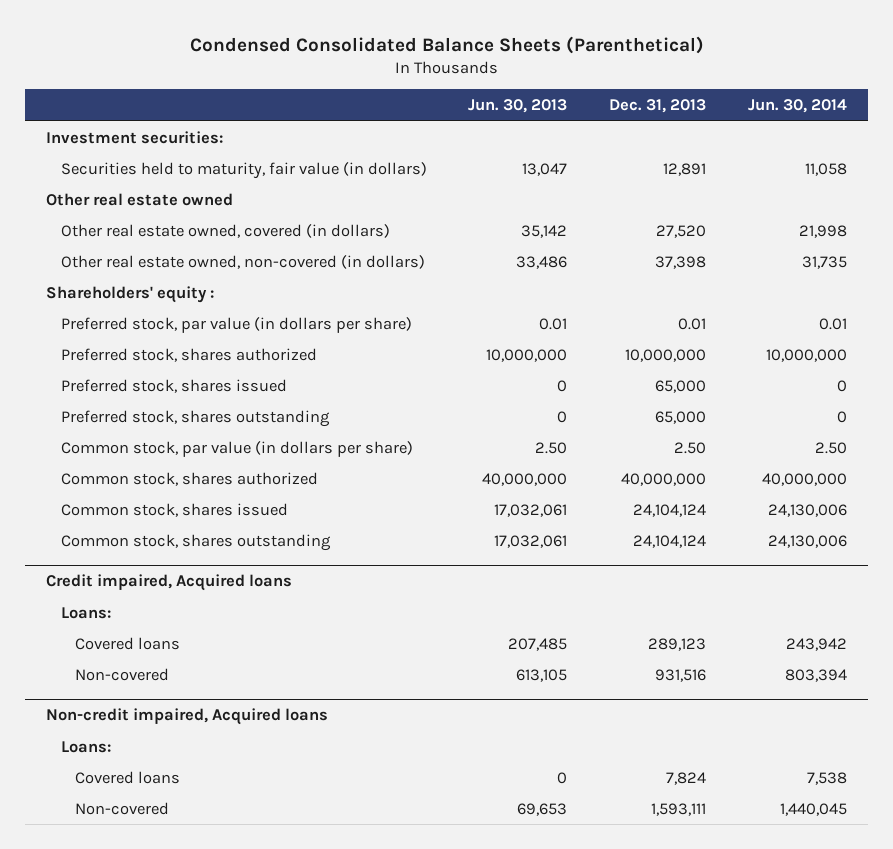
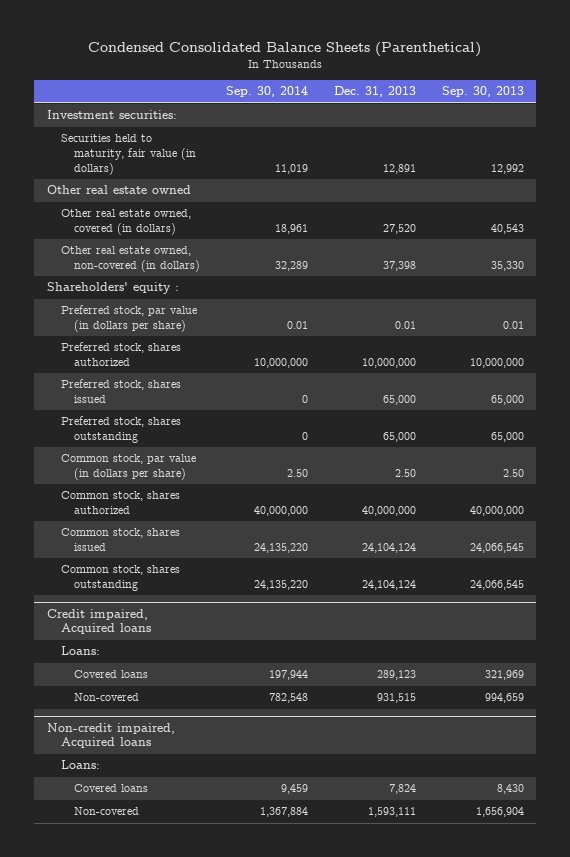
[468,98,568,113] Jun. 30, 2013 -> none
[747,98,847,113] Jun. 30, 2014 -> none
none -> [226,86,309,98] Sep. 30, 2014
none -> [441,86,524,98] Sep. 30, 2013
[655,668,707,682] 931,516 -> [376,693,416,704] 931,515

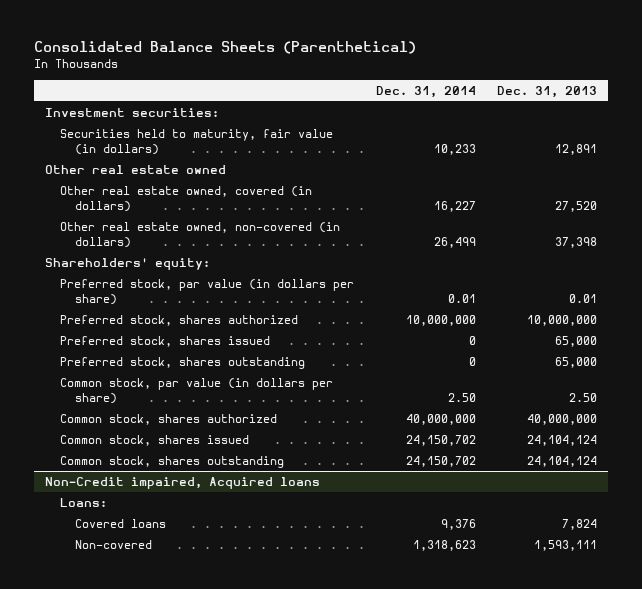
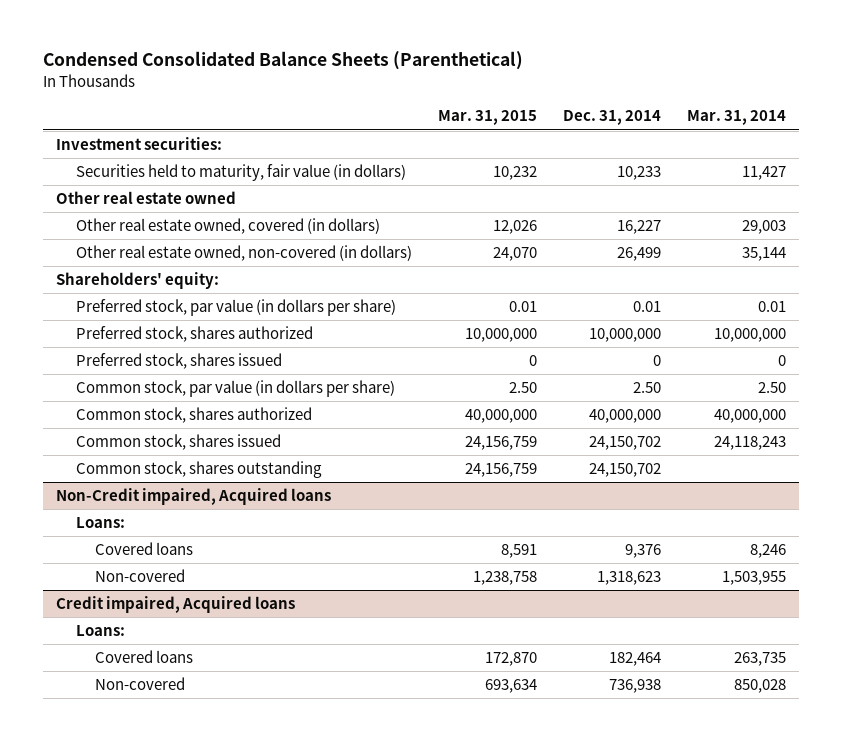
[34,41,417,55] Consolidated Balance Sheets (Parenthetical) -> [42,51,523,71] Condensed Consolidated Balance Sheets (Parenthetical)
[497,85,598,98] Dec. 31, 2013 -> none
none -> [437,110,537,126] Mar. 31, 2015
none -> [687,110,787,126] Mar. 31, 2014
[59,356,305,369] Preferred stock, shares outstanding -> none
none -> [55,596,295,614] Credit impaired, Acquired loans
none -> [75,625,125,637] Loans:
none -> [95,650,194,664] Covered loans
none -> [95,677,186,691] Non-covered

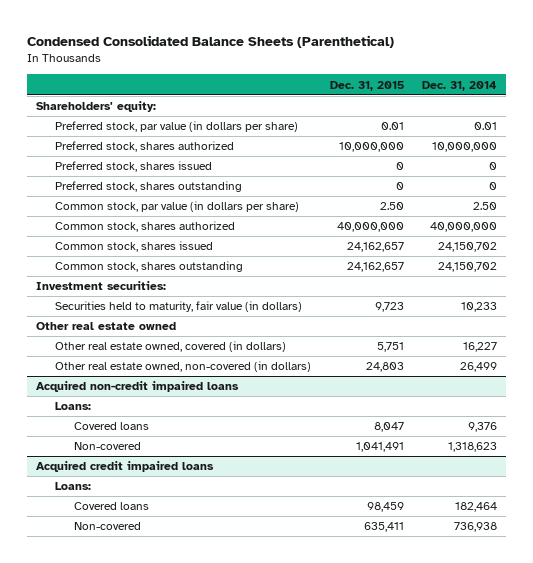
[437,110,537,126] Mar. 31, 2015 -> none
[687,110,787,126] Mar. 31, 2014 -> none
none -> [329,80,404,91] Dec. 31, 2015
none -> [55,181,243,193] Preferred stock, shares outstanding
[55,137,222,151] Investment securities: -> [36,281,167,291] Investment securities:
[75,164,406,182] Securities held to maturity, fair value (in dollars) -> [55,301,303,313] Securities held to maturity, fair value (in dollars)
[55,191,236,205] Other real estate owned -> [36,322,177,331] Other real estate owned
[75,218,380,235] Other real estate owned, covered (in dollars) -> [55,341,287,353] Other real estate owned, covered (in dollars)
[75,245,412,262] Other real estate owned, non-covered (in dollars) -> [55,361,312,373] Other real estate owned, non-covered (in dollars)
[55,488,331,506] Non-Credit impaired, Acquired loans -> [36,381,240,393] Acquired non-credit impaired loans
[55,596,295,614] Credit impaired, Acquired loans -> [36,461,215,473] Acquired credit impaired loans

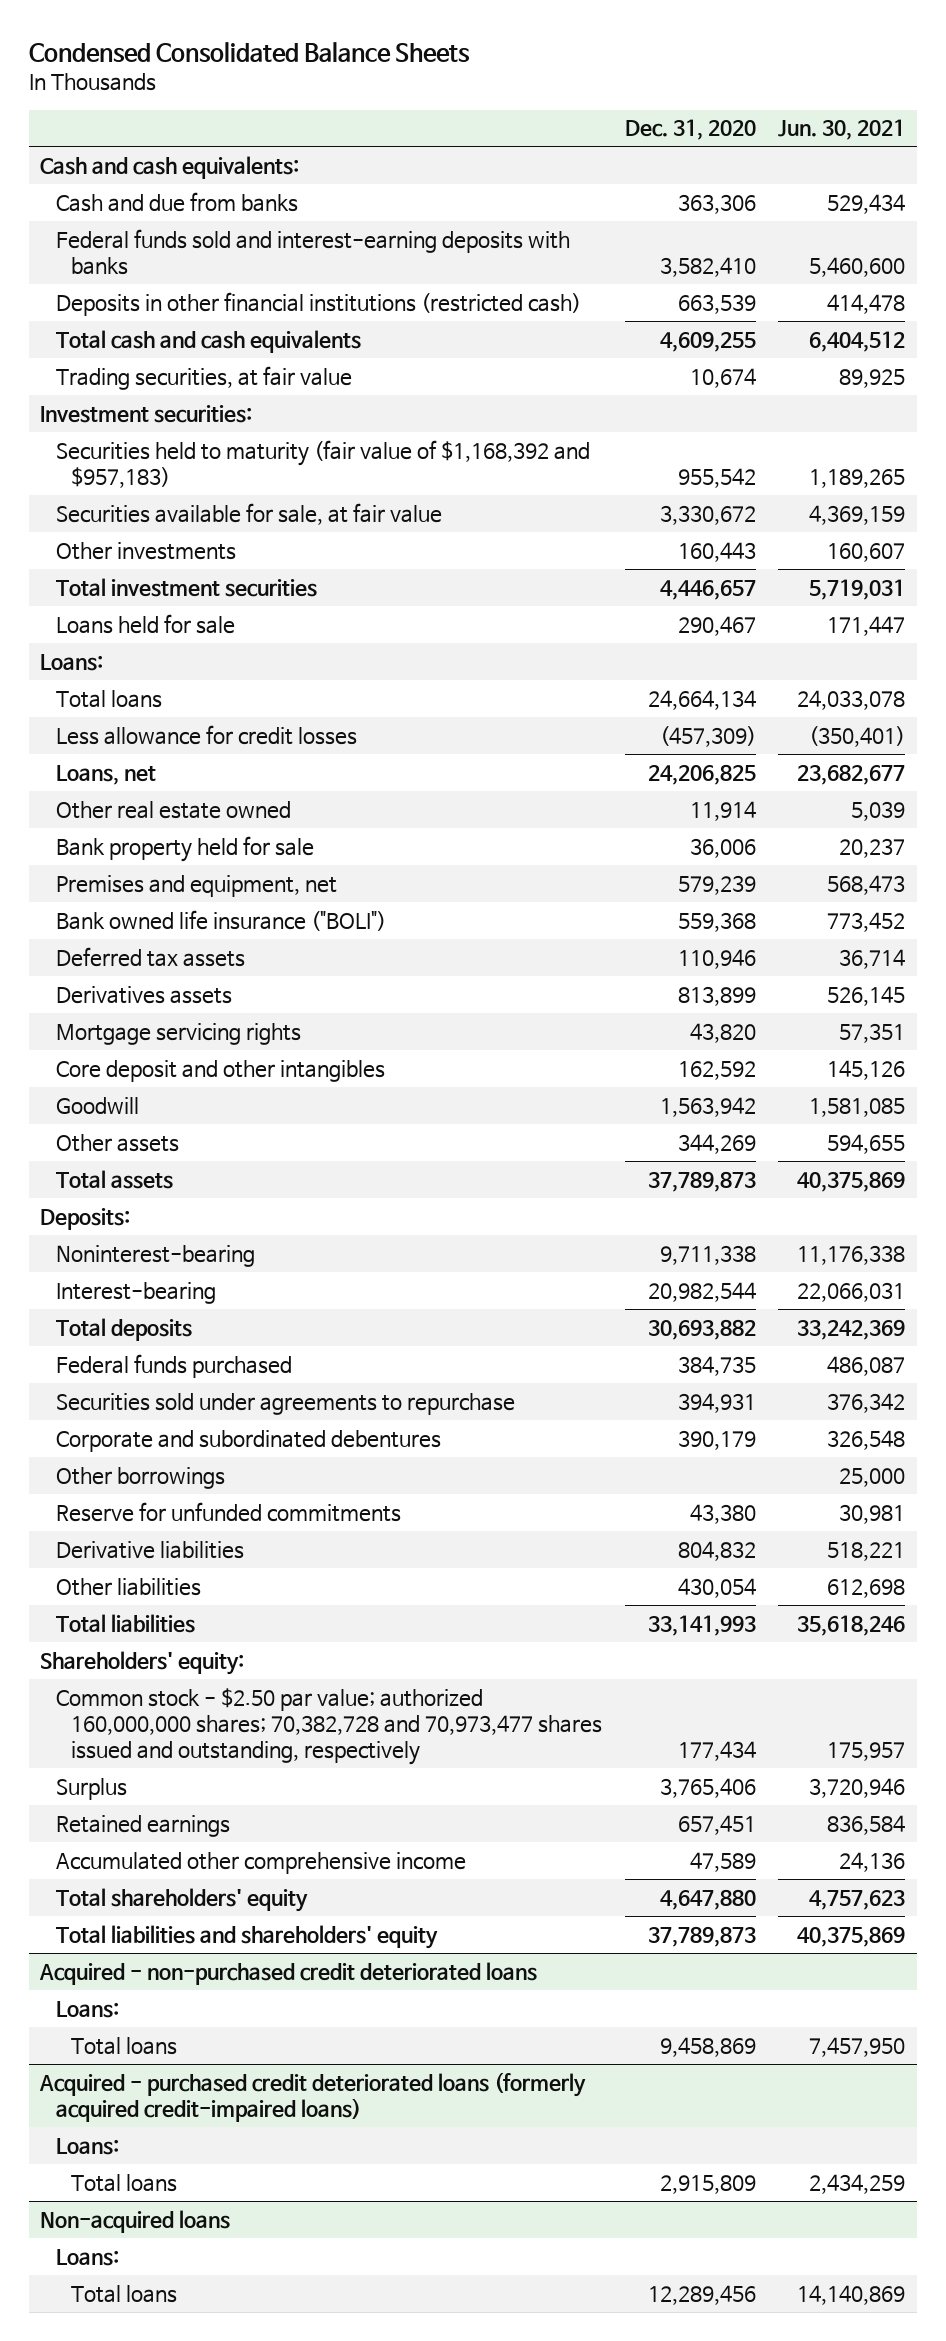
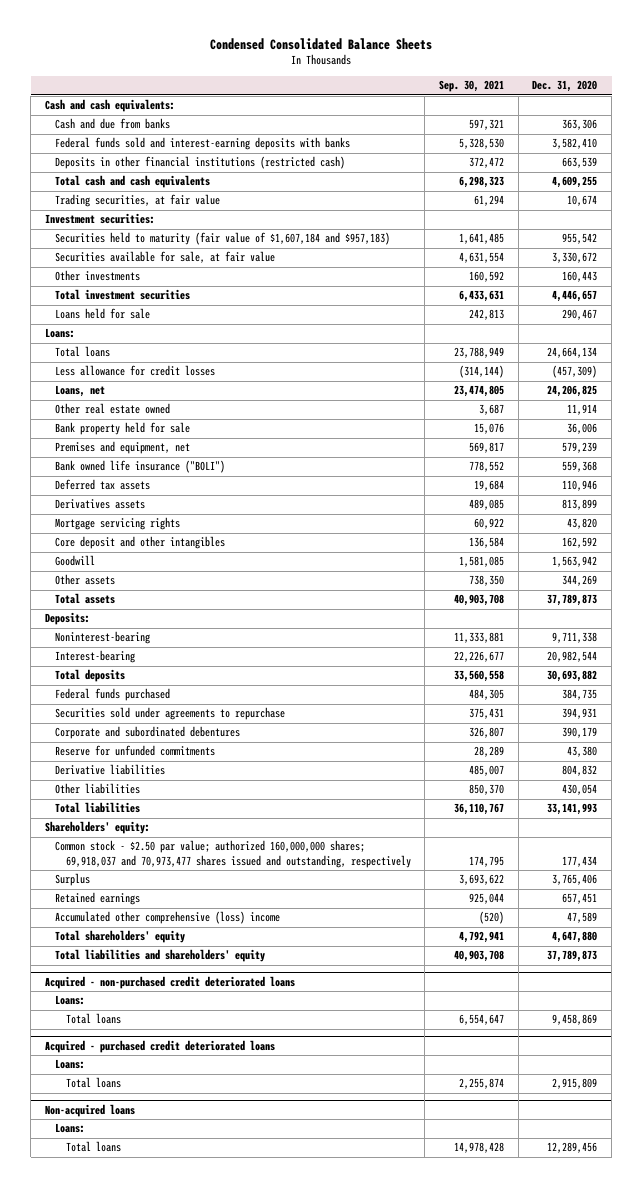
[778,119,906,141] Jun. 30, 2021 -> none
none -> [438,80,504,93] Sep. 30, 2021
[55,439,590,489] Securities held to maturity (fair value of $1,168,392 and $957,183) -> [55,232,391,246] Securities held to maturity (fair value of $1,607,184 and $957,183)
[55,1466,225,1489] Other borrowings -> none
[55,1687,602,1766] Common stock - $2.50 par value; authorized 160,000,000 shares; 70,382,728 and 70,973,477 shares issued and outstanding, respectively -> [55,840,411,868] Common stock - $2.50 par value; authorized 160,000,000 shares; 69,918,037 and 70,973,477 shares issued and outstanding, respectively
[55,1851,466,1874] Accumulated other comprehensive income -> [55,911,281,925] Accumulated other comprehensive (loss) income
[39,2071,587,2123] Acquired - purchased credit deteriorated loans (formerly acquired credit-impaired loans) -> [44,1039,275,1053] Acquired - purchased credit deteriorated loans

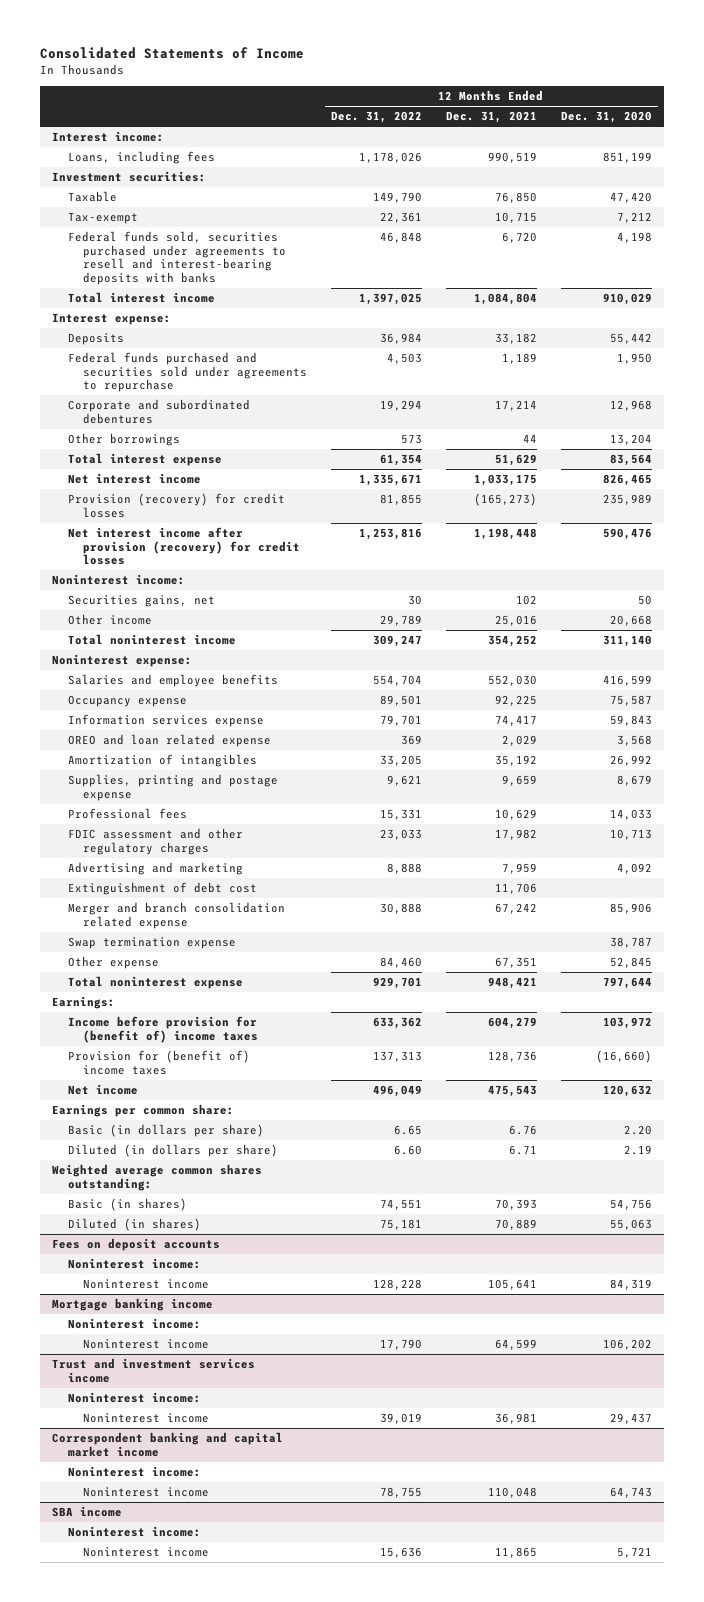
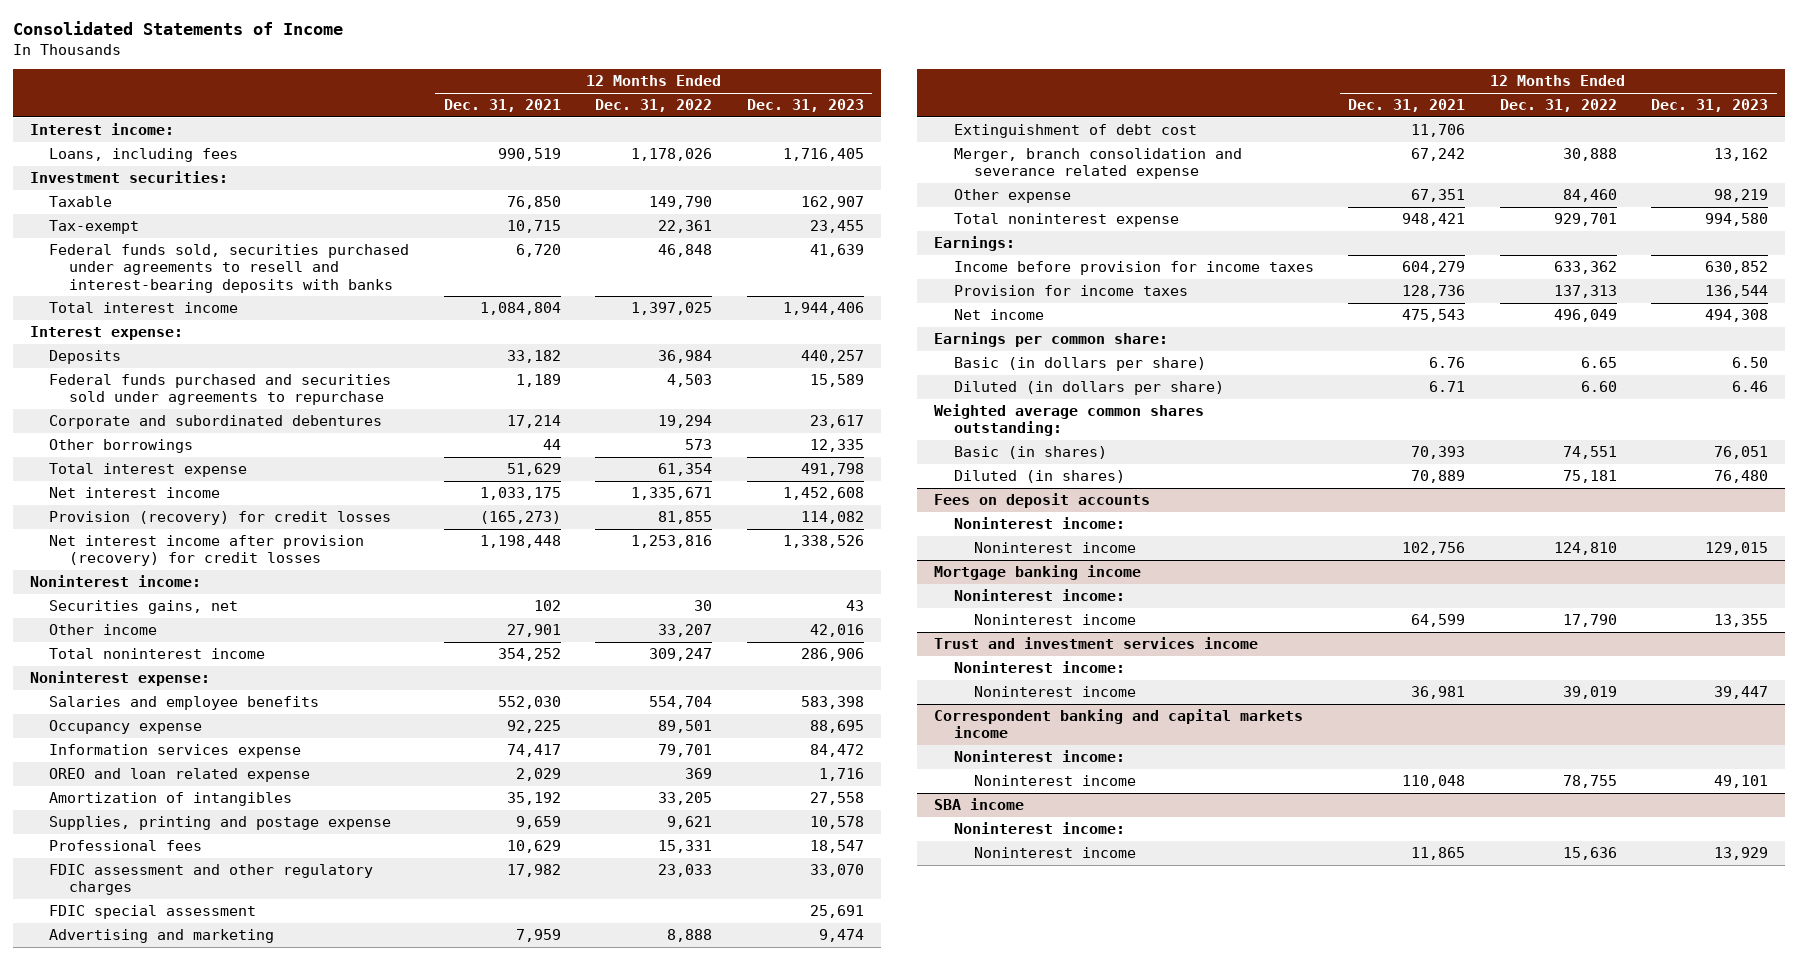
[560,111,652,124] Dec. 31, 2020 -> none
none -> [746,99,864,113] Dec. 31, 2023
[379,615,422,627] 29,789 -> [658,624,713,638] 33,207
[494,615,537,627] 25,016 -> [506,624,561,638] 27,901
none -> [49,905,257,920] FDIC special assessment
[67,937,236,950] Swap termination expense -> none
[67,902,285,929] Merger and branch consolidation related expense -> [953,148,1242,180] Merger, branch consolidation and severance related expense
[67,1016,258,1043] Income before provision for (benefit of) income taxes -> [953,261,1314,276] Income before provision for income taxes
[67,1050,250,1075] Provision for (benefit of) income taxes -> [953,285,1188,297] Provision for income taxes
[372,1279,422,1291] 128,228 -> [1553,542,1617,556] 124,810
[487,1279,537,1291] 105,641 -> [1402,542,1466,556] 102,756
[52,1432,284,1457] Correspondent banking and capital market income -> [934,709,1304,739] Correspondent banking and capital markets income

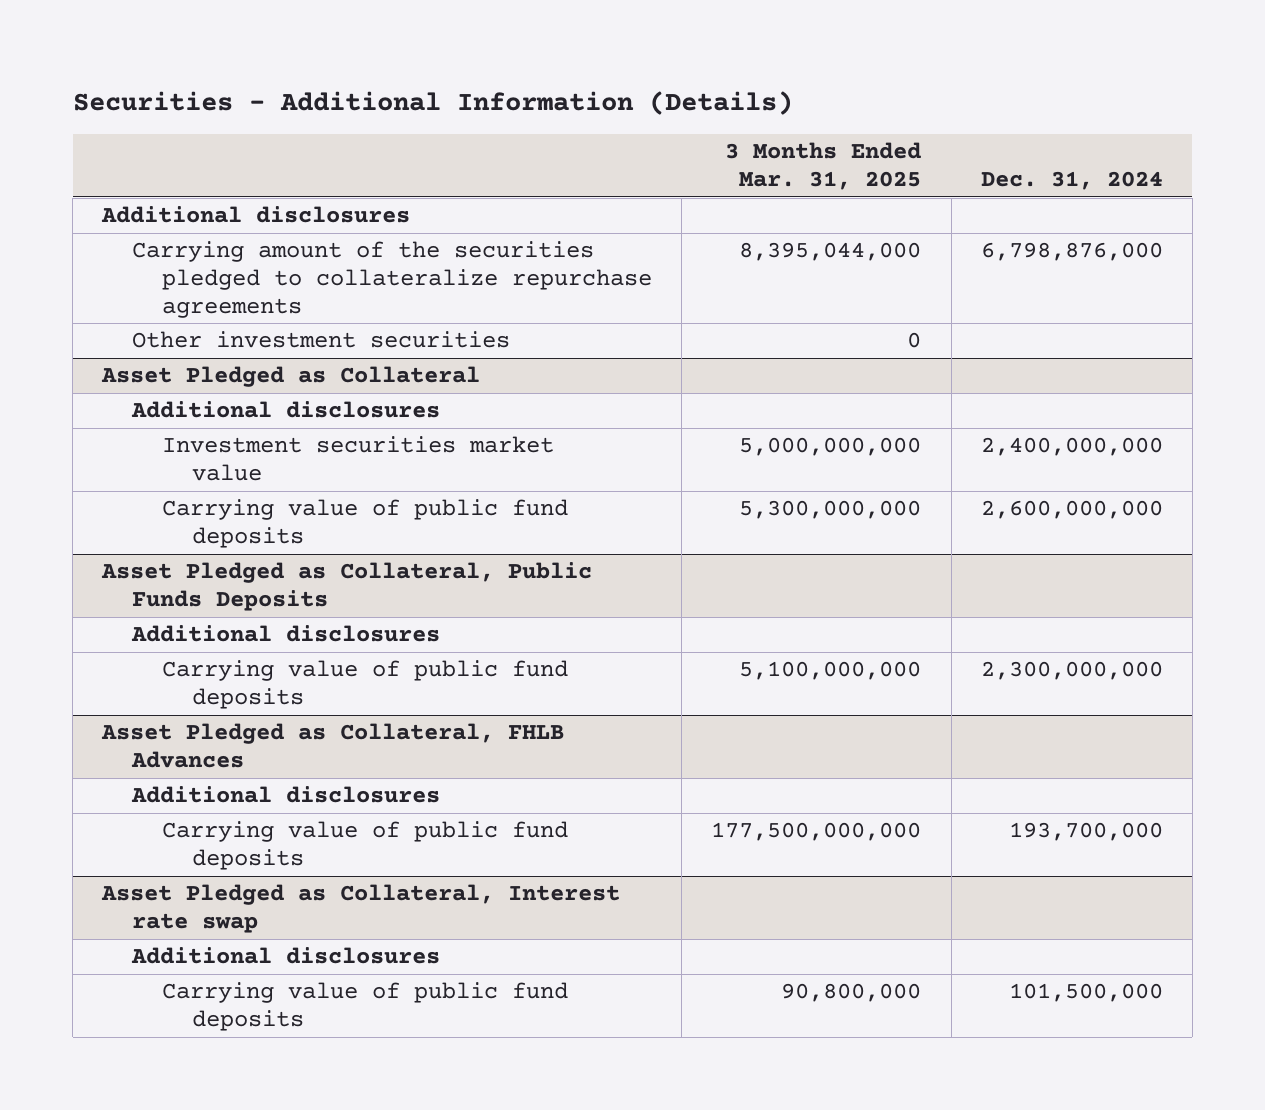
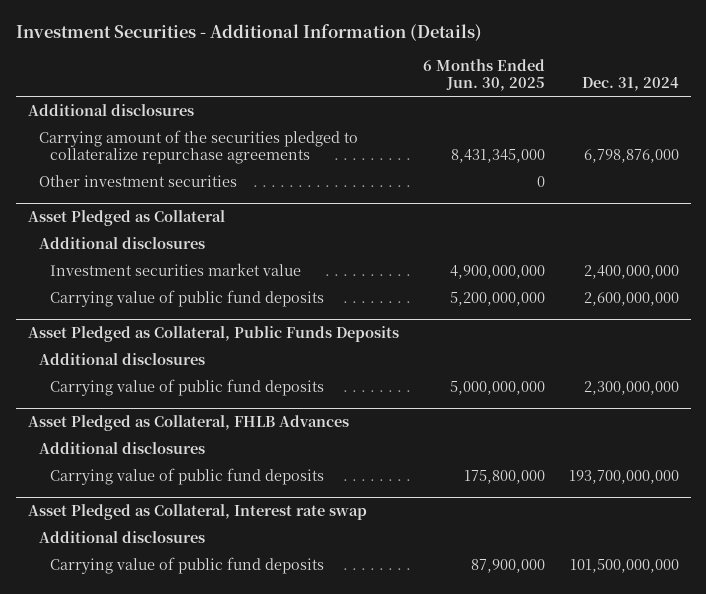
[72,91,793,116] Securities - Additional Information (Details) -> [15,24,482,42] Investment Securities - Additional Information (Details)
[725,142,922,191] 3 Months Ended Mar. 31, 2025 -> none
none -> [422,59,545,92] 6 Months Ended Jun. 30, 2025
[1008,822,1163,842] 193,700,000 -> [568,469,679,484] 193,700,000,000
[1008,983,1163,1003] 101,500,000 -> [569,558,679,573] 101,500,000,000

